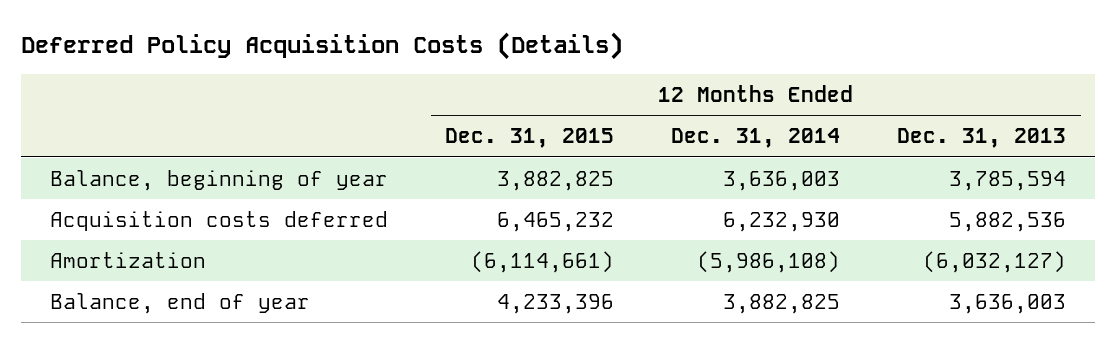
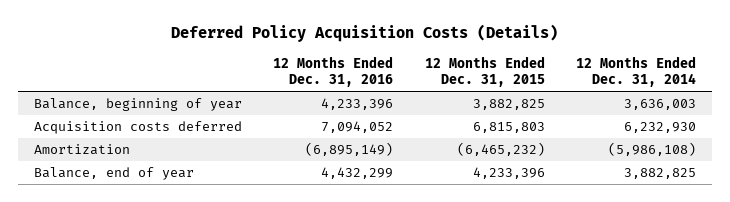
[897,128,1067,149] Dec. 31, 2013 -> none
none -> [273,55,394,88] 12 Months Ended Dec. 31, 2016
[497,211,615,232] 6,465,232 -> [472,122,545,134] 6,815,803
[471,250,615,273] (6,114,661) -> [456,142,545,157] (6,465,232)

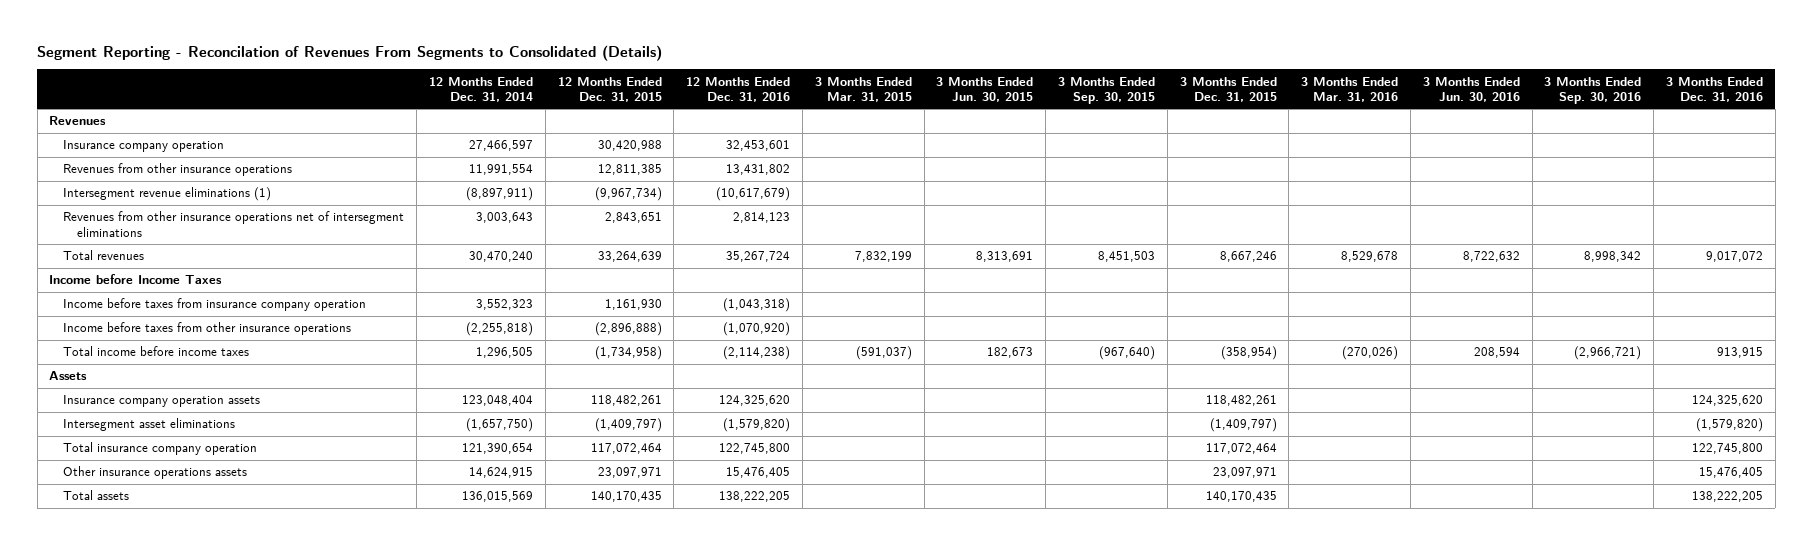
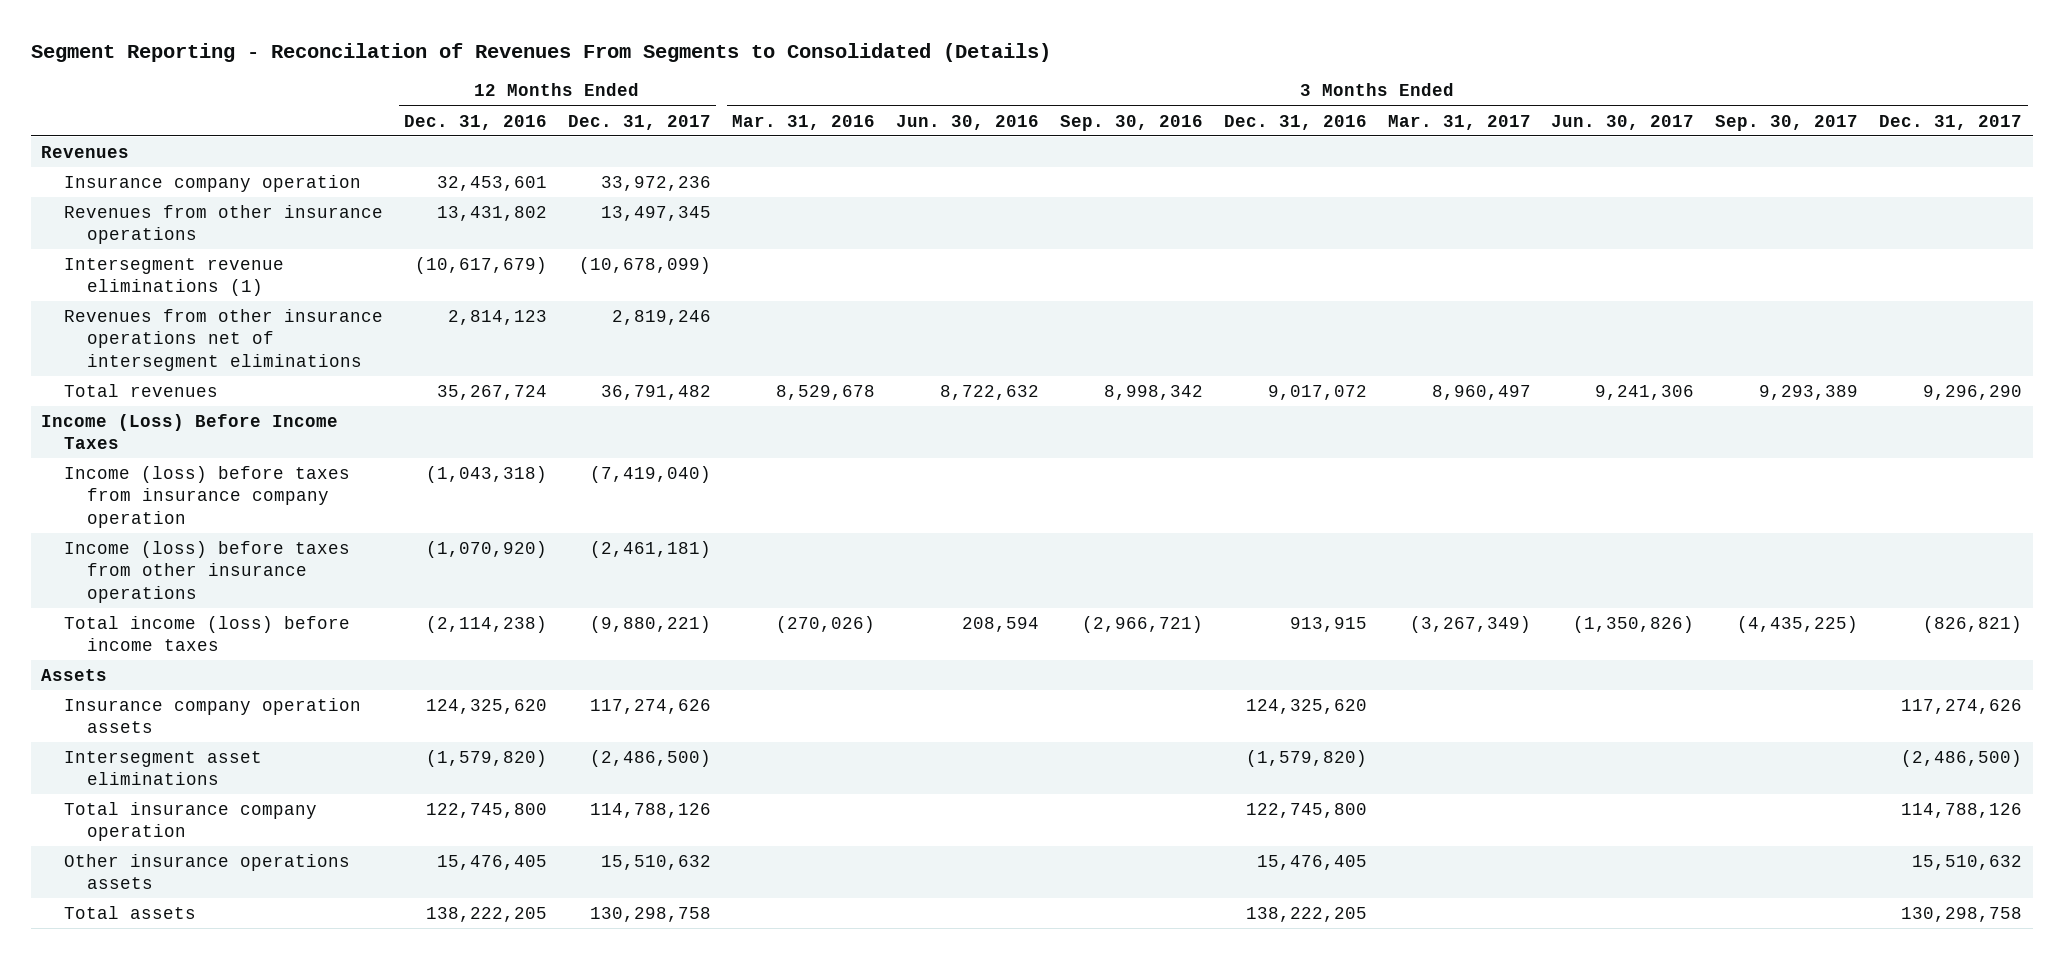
[429,76,534,103] 12 Months Ended Dec. 31, 2014 -> none
[557,76,662,103] 12 Months Ended Dec. 31, 2015 -> none
[814,76,912,103] 3 Months Ended Mar. 31, 2015 -> none
[936,76,1034,103] 3 Months Ended Jun. 30, 2015 -> none
[1057,76,1155,105] 3 Months Ended Sep. 30, 2015 -> none
[1179,76,1277,103] 3 Months Ended Dec. 31, 2015 -> none
none -> [567,114,711,130] Dec. 31, 2017
none -> [1387,114,1531,130] Mar. 31, 2017
none -> [1551,114,1695,130] Jun. 30, 2017
none -> [1715,114,1859,131] Sep. 30, 2017
none -> [1879,114,2023,130] Dec. 31, 2017
[49,274,223,285] Income before Income Taxes -> [40,413,338,450] Income (Loss) Before Income Taxes
[63,298,367,312] Income before taxes from insurance company operation -> [64,465,351,528] Income (loss) before taxes from insurance company operation
[63,322,352,336] Income before taxes from other insurance operations -> [64,540,351,603] Income (loss) before taxes from other insurance operations
[63,346,250,357] Total income before income taxes -> [64,615,351,652] Total income (loss) before income taxes

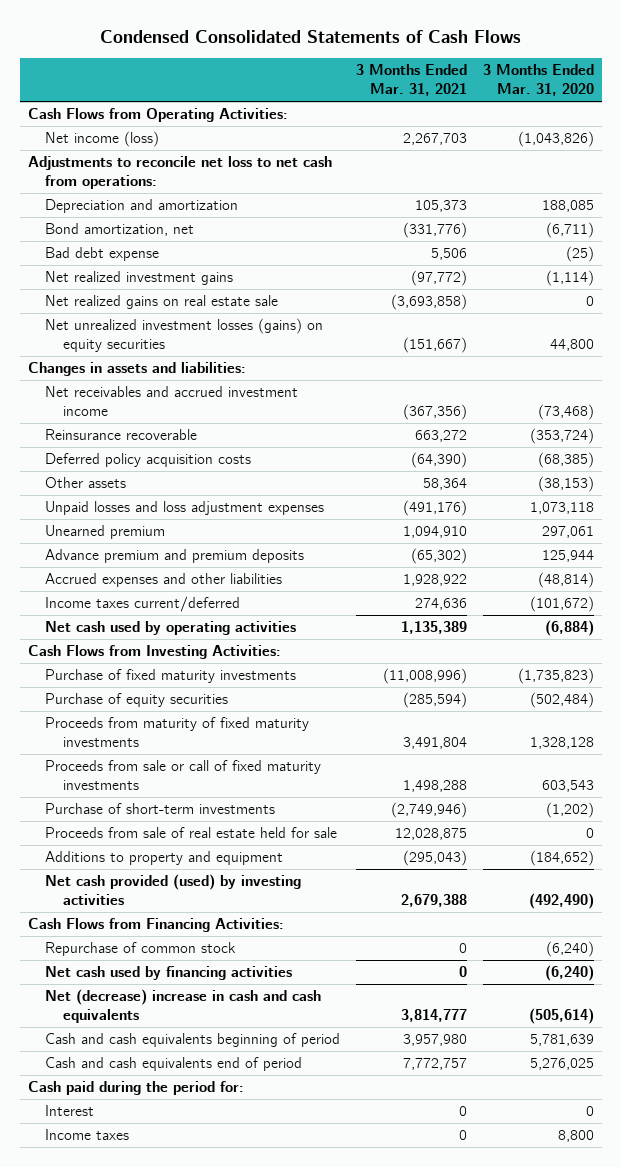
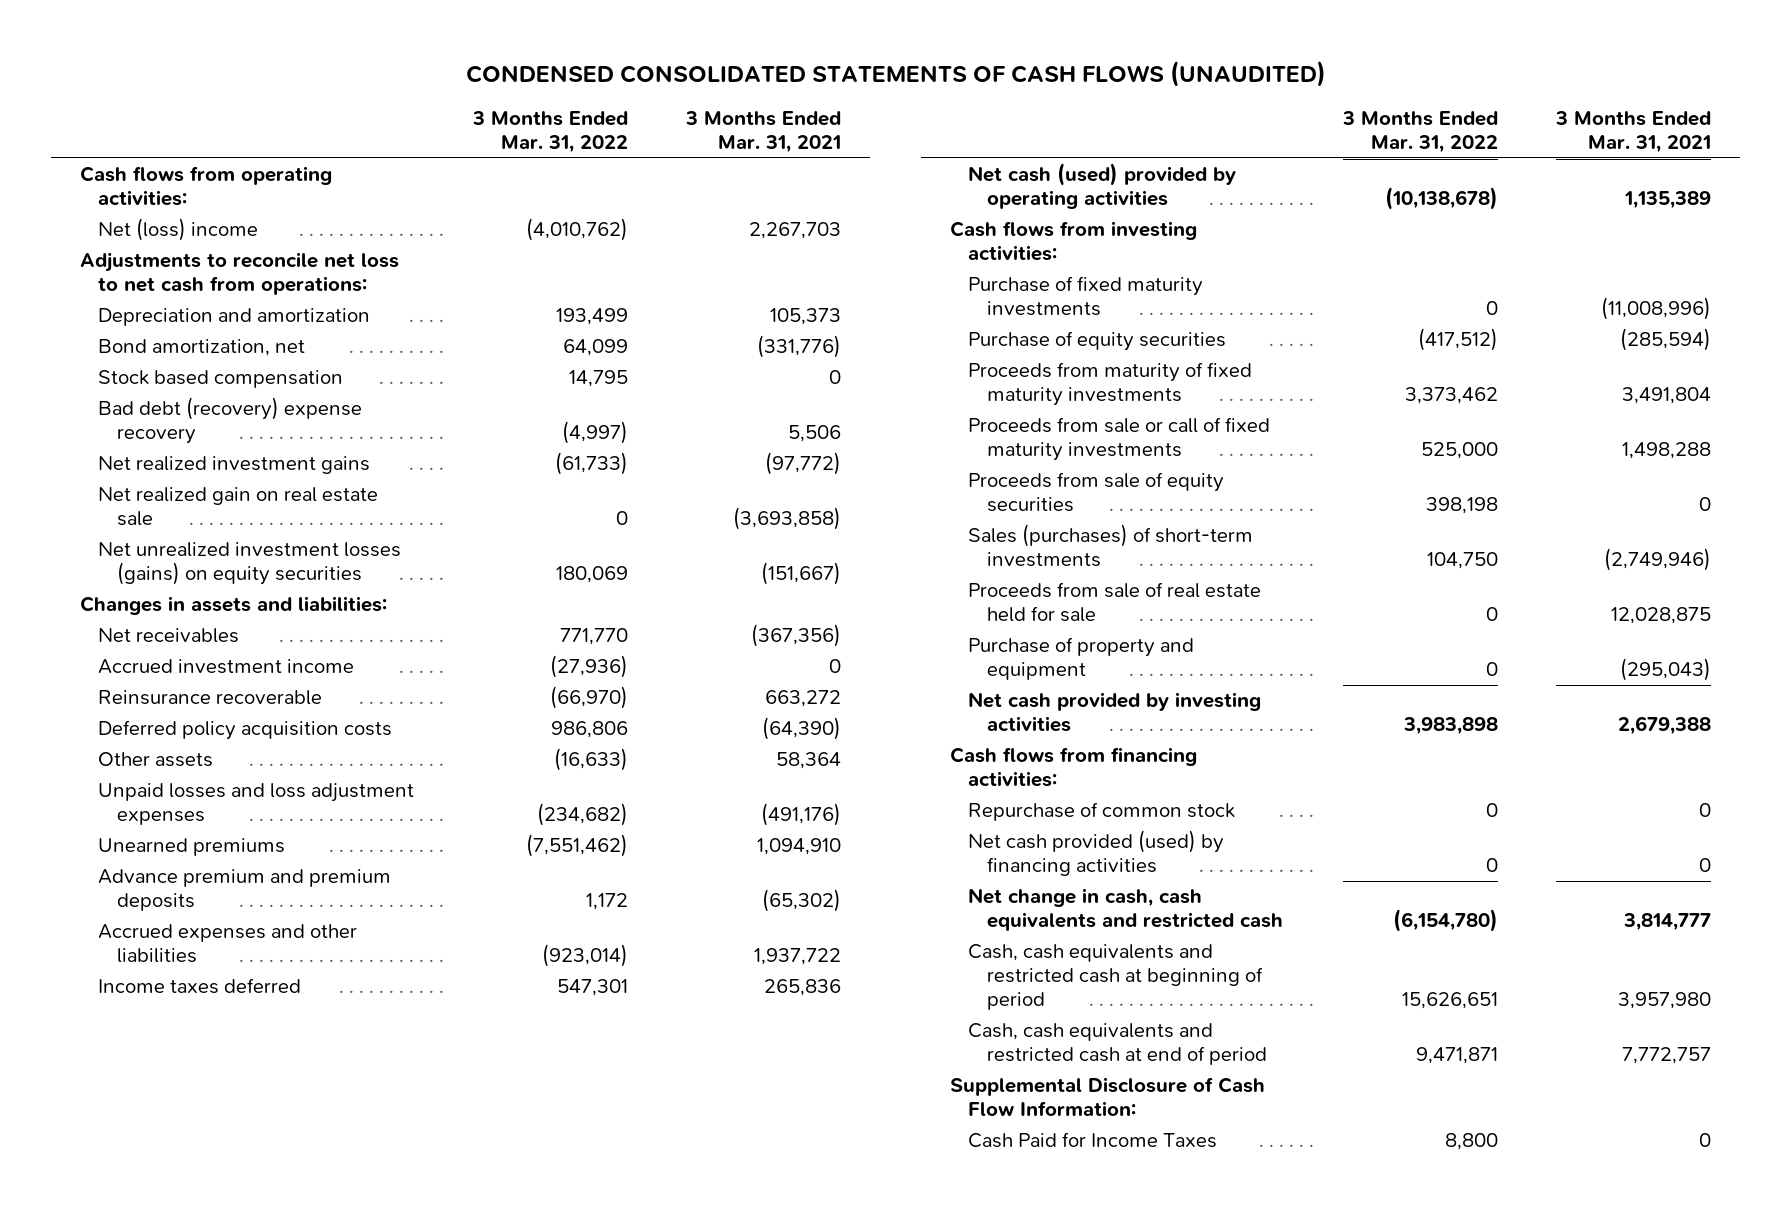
[99,30,521,44] Condensed Consolidated Statements of Cash Flows -> [465,61,1326,88] CONDENSED CONSOLIDATED STATEMENTS OF CASH FLOWS (UNAUDITED)
[482,64,594,97] 3 Months Ended Mar. 31, 2020 -> none
none -> [471,111,628,154] 3 Months Ended Mar. 31, 2022
[27,108,288,123] Cash Flows from Operating Activities: -> [80,166,333,207] Cash flows from operating activities:
[45,131,160,148] Net income (loss) -> [98,218,259,242] Net (loss) income
none -> [98,370,344,389] Stock based compensation
[45,247,160,262] Bad debt expense -> [98,397,363,445] Bad debt (recovery) expense recovery
[45,295,279,310] Net realized gains on real estate sale -> [98,487,379,527] Net realized gain on real estate sale
none -> [98,628,240,644] Net receivables
[45,386,299,417] Net receivables and accrued investment income -> [98,659,355,675] Accrued investment income
[403,404,468,421] (367,356) -> [829,659,842,674] 0
[45,525,166,540] Unearned premium -> [98,838,286,857] Unearned premiums
[403,574,468,587] 1,928,922 -> [754,948,842,966] 1,937,722
[45,596,241,613] Income taxes current/deferred -> [98,978,302,995] Income taxes deferred
[415,598,468,611] 274,636 -> [764,979,842,997] 265,836
[45,621,297,636] Net cash used by operating activities -> [968,163,1237,210] Net cash (used) provided by operating activities
[27,645,281,660] Cash Flows from Investing Activities: -> [950,221,1198,262] Cash flows from investing activities:
none -> [968,472,1225,513] Proceeds from sale of equity securities
[45,803,276,815] Purchase of short-term investments -> [968,524,1254,568] Sales (purchases) of short-term investments
[45,851,284,866] Additions to property and equipment -> [968,637,1195,681] Purchase of property and equipment
[45,874,302,906] Net cash provided (used) by investing activities -> [968,692,1262,733] Net cash provided by investing activities
[27,918,284,933] Cash Flows from Financing Activities: -> [950,747,1198,788] Cash flows from financing activities:
[27,1081,244,1096] Cash paid during the period for: -> none
[45,1105,95,1117] Interest -> none
[45,1129,130,1141] Income taxes -> none
[45,966,293,981] Net cash used by financing activities -> [968,830,1225,877] Net cash provided (used) by financing activities
[45,989,322,1024] Net (decrease) increase in cash and cash equivalents -> [968,888,1283,932] Net change in cash, cash equivalents and restricted cash
[45,1033,341,1048] Cash and cash equivalents beginning of period -> [968,944,1263,1011] Cash, cash equivalents and restricted cash at beginning of period
[45,1057,303,1072] Cash and cash equivalents end of period -> [968,1023,1267,1066] Cash, cash equivalents and restricted cash at end of period
none -> [950,1077,1266,1117] Supplemental Disclosure of Cash Flow Information:
none -> [968,1132,1218,1149] Cash Paid for Income Taxes

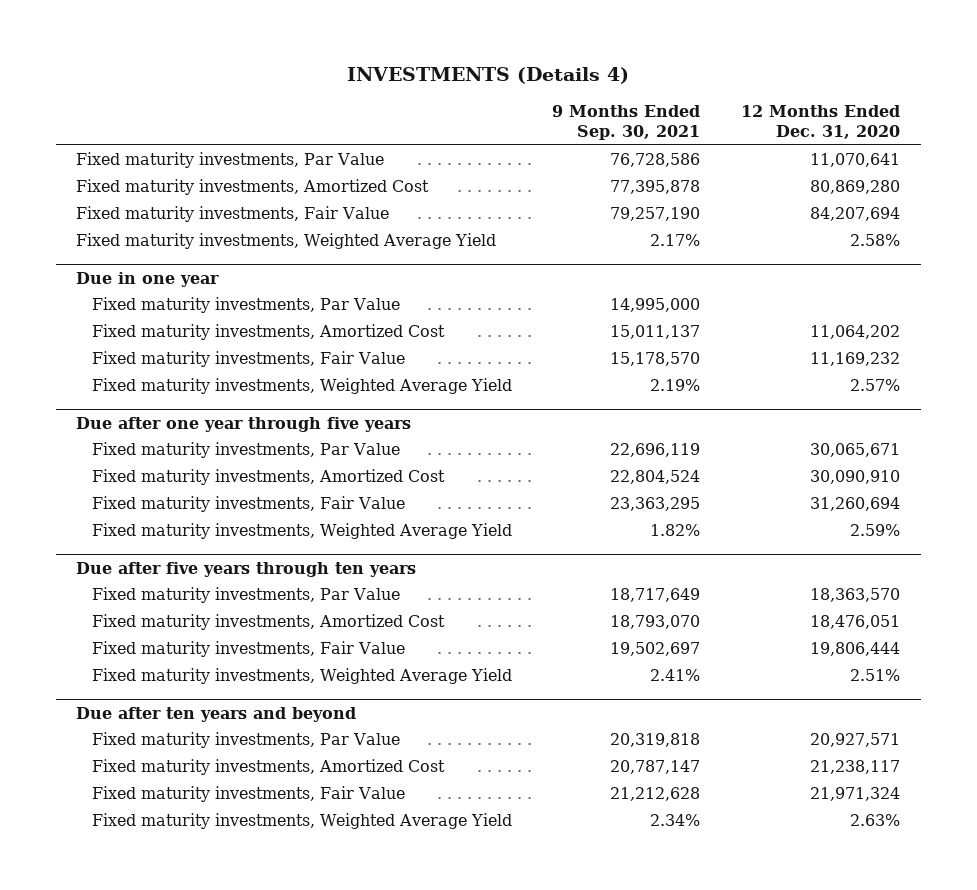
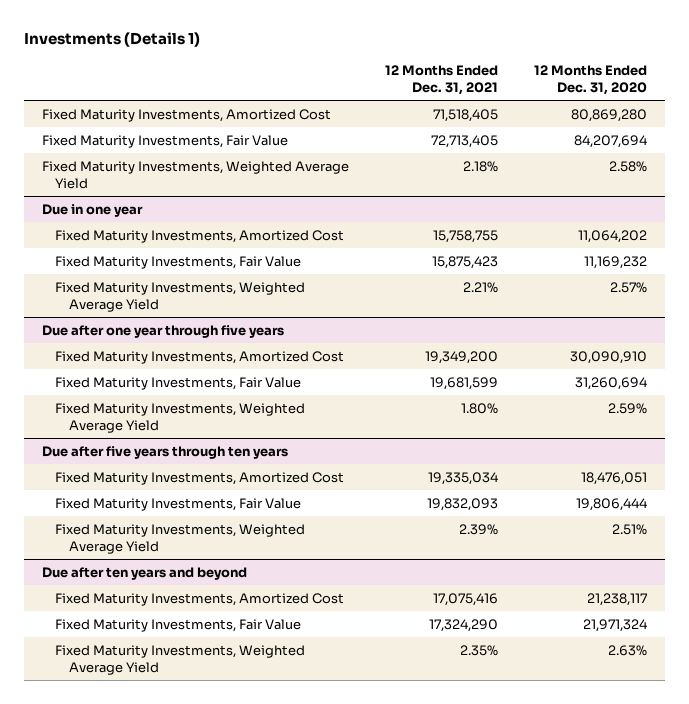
[347,66,630,84] INVESTMENTS (Details 4) -> [23,32,200,48] Investments (Details 1)
[552,104,701,141] 9 Months Ended Sep. 30, 2021 -> none
none -> [385,65,499,95] 12 Months Ended Dec. 31, 2021
[76,152,385,169] Fixed maturity investments, Par Value -> none
[76,179,430,196] Fixed maturity investments, Amortized Cost -> [41,108,331,122] Fixed Maturity Investments, Amortized Cost
[76,206,390,223] Fixed maturity investments, Fair Value -> [41,134,288,148] Fixed Maturity Investments, Fair Value
[76,233,497,250] Fixed maturity investments, Weighted Average Yield -> [41,160,349,189] Fixed Maturity Investments, Weighted Average Yield
[91,297,400,314] Fixed maturity investments, Par Value -> none
[91,324,445,341] Fixed maturity investments, Amortized Cost -> [55,229,345,243] Fixed Maturity Investments, Amortized Cost
[91,351,405,368] Fixed maturity investments, Fair Value -> [55,255,302,269] Fixed Maturity Investments, Fair Value
[91,378,512,395] Fixed maturity investments, Weighted Average Yield -> [55,281,306,312] Fixed Maturity Investments, Weighted Average Yield
[91,442,400,459] Fixed maturity investments, Par Value -> none
[91,469,445,486] Fixed maturity investments, Amortized Cost -> [55,350,345,364] Fixed Maturity Investments, Amortized Cost
[91,496,405,513] Fixed maturity investments, Fair Value -> [55,376,302,390] Fixed Maturity Investments, Fair Value
[91,523,512,540] Fixed maturity investments, Weighted Average Yield -> [55,402,306,433] Fixed Maturity Investments, Weighted Average Yield
[91,587,400,604] Fixed maturity investments, Par Value -> none
[91,614,445,631] Fixed maturity investments, Amortized Cost -> [55,471,345,485] Fixed Maturity Investments, Amortized Cost
[91,641,405,658] Fixed maturity investments, Fair Value -> [55,497,302,511] Fixed Maturity Investments, Fair Value
[91,668,512,685] Fixed maturity investments, Weighted Average Yield -> [55,523,306,554] Fixed Maturity Investments, Weighted Average Yield
[91,732,400,749] Fixed maturity investments, Par Value -> none
[91,759,445,776] Fixed maturity investments, Amortized Cost -> [55,592,345,606] Fixed Maturity Investments, Amortized Cost
[91,786,405,803] Fixed maturity investments, Fair Value -> [55,618,302,632] Fixed Maturity Investments, Fair Value
[91,813,512,830] Fixed maturity investments, Weighted Average Yield -> [55,644,306,675] Fixed Maturity Investments, Weighted Average Yield

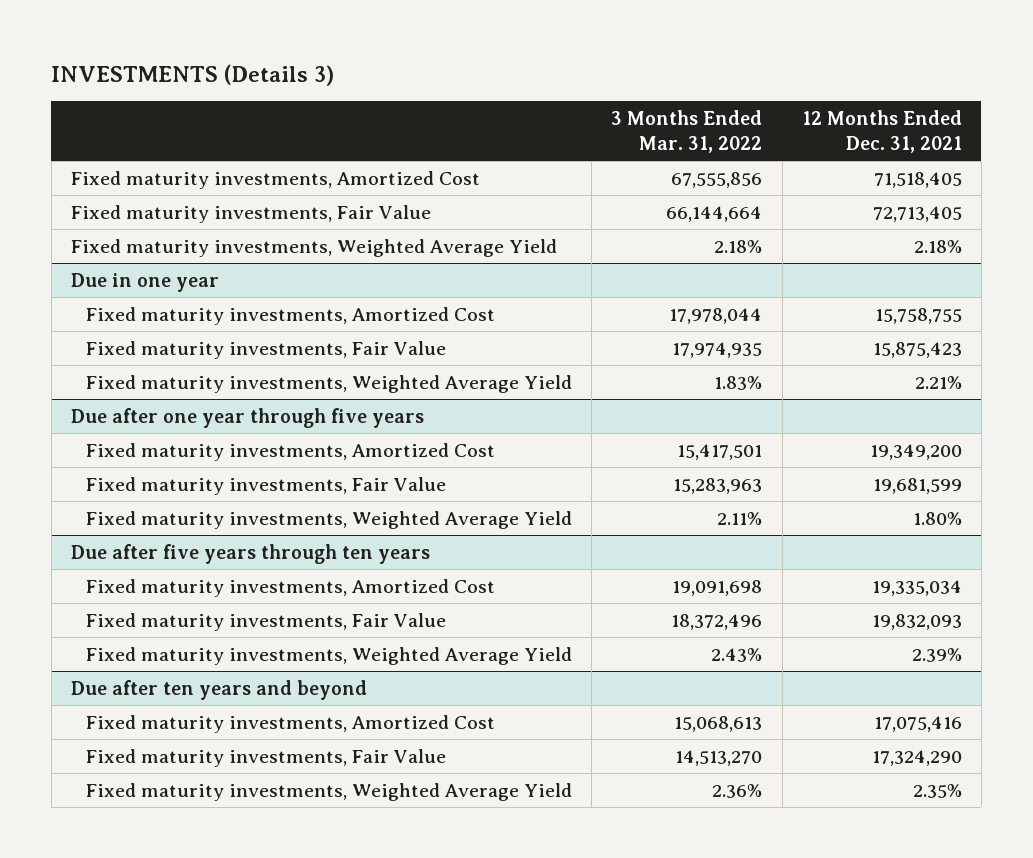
[23,32,200,48] Investments (Details 1) -> [51,63,335,86] INVESTMENTS (Details 3)
[534,65,648,95] 12 Months Ended Dec. 31, 2020 -> none
none -> [611,109,763,153] 3 Months Ended Mar. 31, 2022
[41,108,331,122] Fixed Maturity Investments, Amortized Cost -> [71,170,481,189] Fixed maturity investments, Amortized Cost
[41,134,288,148] Fixed Maturity Investments, Fair Value -> [71,204,432,223] Fixed maturity investments, Fair Value
[41,160,349,189] Fixed Maturity Investments, Weighted Average Yield -> [71,238,558,257] Fixed maturity investments, Weighted Average Yield
[55,229,345,243] Fixed Maturity Investments, Amortized Cost -> [85,306,495,325] Fixed maturity investments, Amortized Cost
[55,255,302,269] Fixed Maturity Investments, Fair Value -> [85,340,446,359] Fixed maturity investments, Fair Value
[55,281,306,312] Fixed Maturity Investments, Weighted Average Yield -> [85,374,572,393] Fixed maturity investments, Weighted Average Yield
[55,350,345,364] Fixed Maturity Investments, Amortized Cost -> [85,442,495,461] Fixed maturity investments, Amortized Cost
[55,376,302,390] Fixed Maturity Investments, Fair Value -> [85,476,446,495] Fixed maturity investments, Fair Value
[55,402,306,433] Fixed Maturity Investments, Weighted Average Yield -> [85,510,572,529] Fixed maturity investments, Weighted Average Yield
[55,471,345,485] Fixed Maturity Investments, Amortized Cost -> [85,578,495,597] Fixed maturity investments, Amortized Cost
[55,497,302,511] Fixed Maturity Investments, Fair Value -> [85,612,446,631] Fixed maturity investments, Fair Value
[55,523,306,554] Fixed Maturity Investments, Weighted Average Yield -> [85,646,572,665] Fixed maturity investments, Weighted Average Yield
[55,592,345,606] Fixed Maturity Investments, Amortized Cost -> [85,714,495,733] Fixed maturity investments, Amortized Cost
[55,618,302,632] Fixed Maturity Investments, Fair Value -> [85,748,446,767] Fixed maturity investments, Fair Value
[55,644,306,675] Fixed Maturity Investments, Weighted Average Yield -> [85,782,572,801] Fixed maturity investments, Weighted Average Yield

